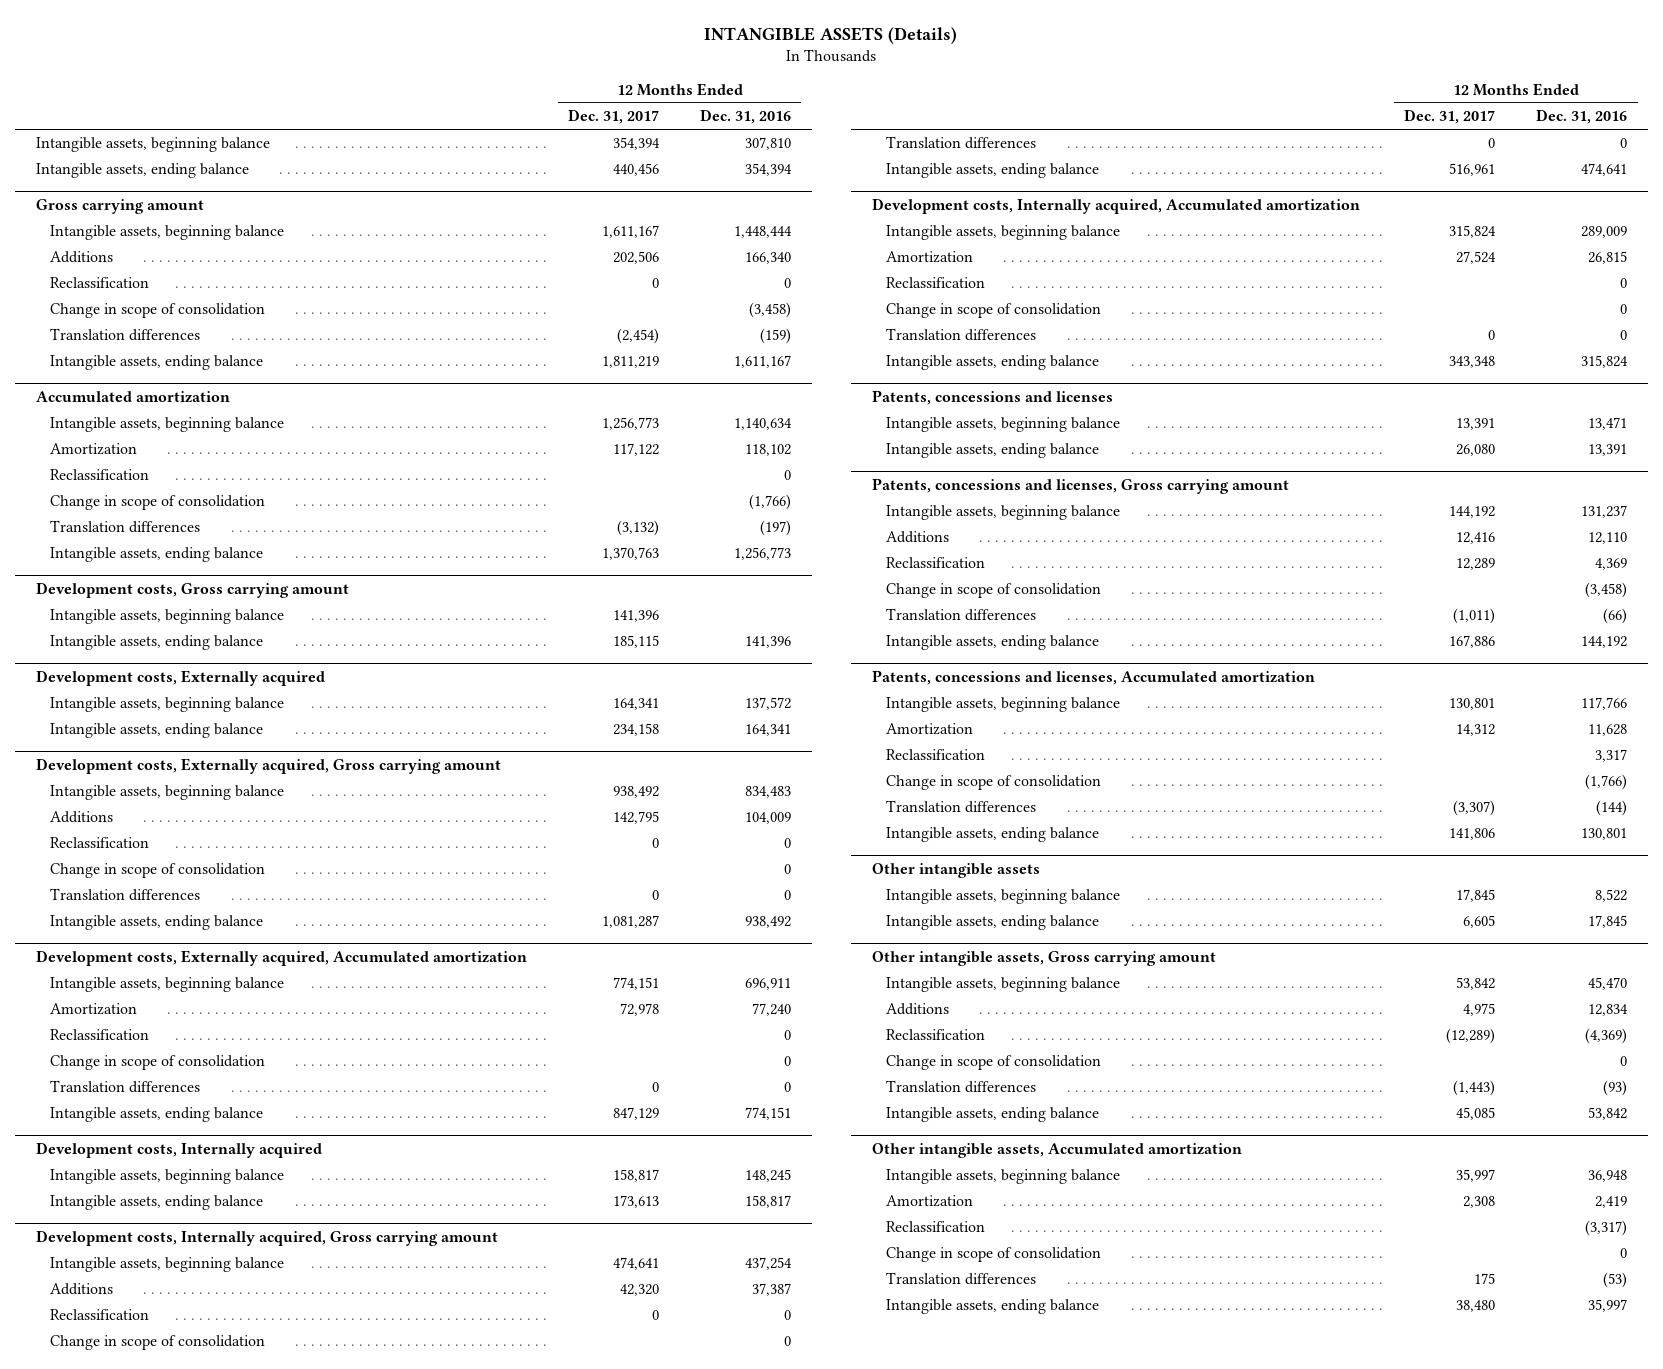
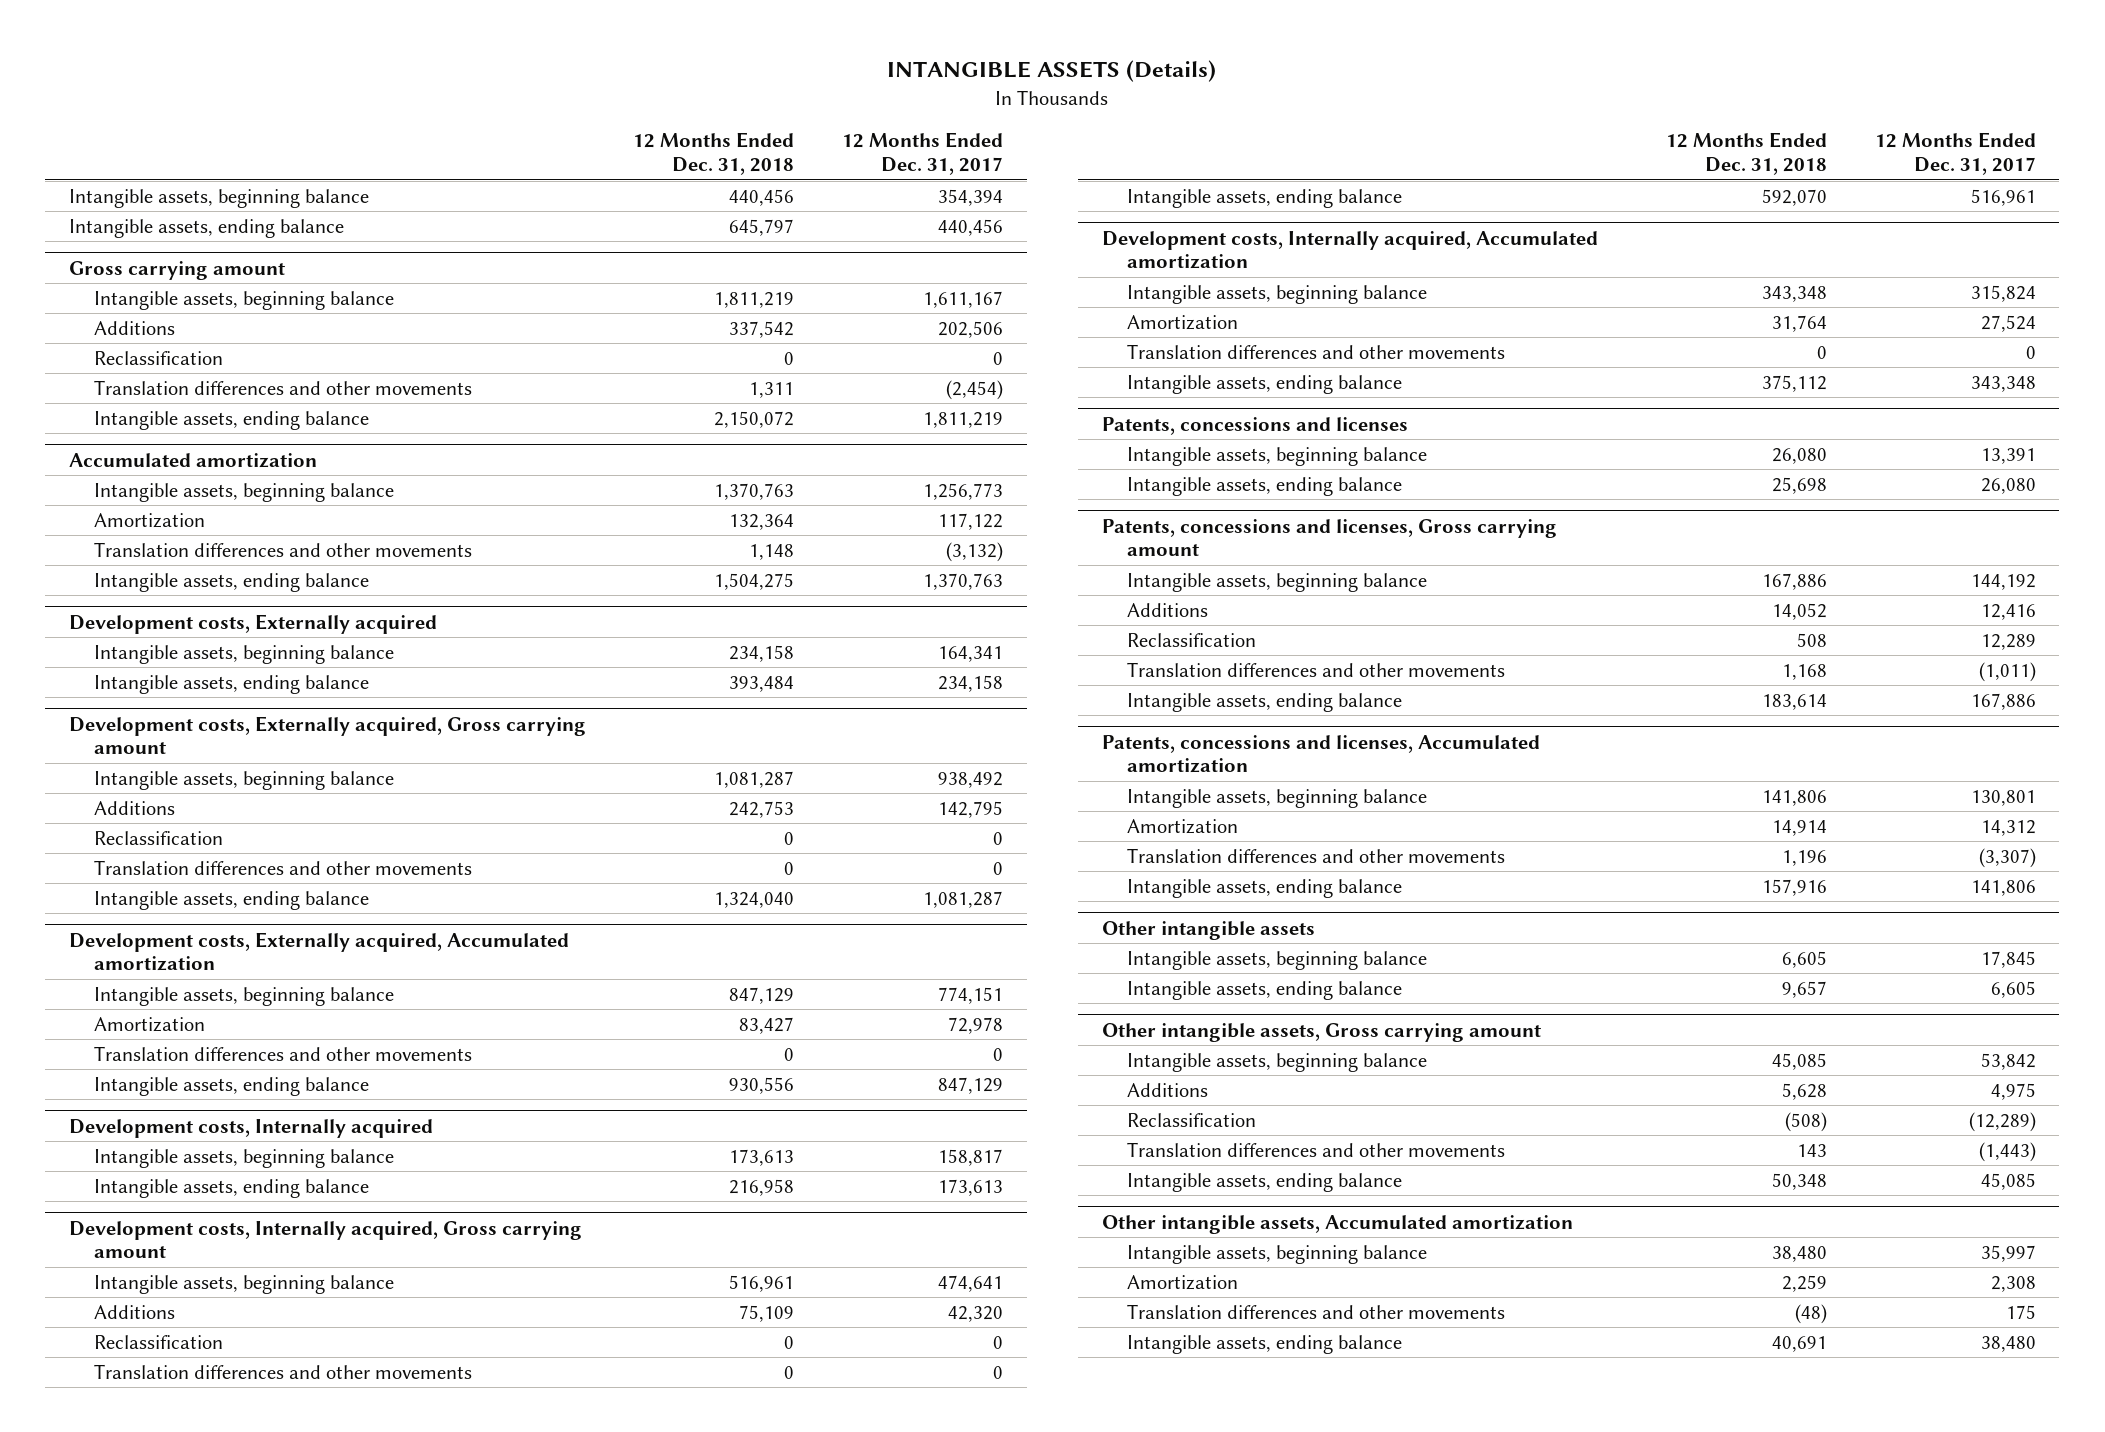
[700,109,792,125] Dec. 31, 2016 -> none
none -> [633,132,795,176] 12 Months Ended Dec. 31, 2018
[49,303,265,319] Change in scope of consolidation -> none
[49,328,200,342] Translation differences -> [93,379,472,395] Translation differences and other movements
[49,469,149,481] Reclassification -> none
[49,495,265,511] Change in scope of consolidation -> none
[49,520,200,534] Translation differences -> [93,541,472,557] Translation differences and other movements
[35,582,349,599] Development costs, Gross carrying amount -> none
[49,609,284,625] Intangible assets, beginning balance -> none
[49,635,263,651] Intangible assets, ending balance -> none
[49,863,265,879] Change in scope of consolidation -> none
[49,888,200,902] Translation differences -> [93,859,472,875] Translation differences and other movements
[49,1029,149,1041] Reclassification -> none
[49,1055,265,1071] Change in scope of consolidation -> none
[49,1080,200,1094] Translation differences -> [93,1045,472,1061] Translation differences and other movements
[49,1335,265,1351] Change in scope of consolidation -> none
[885,136,1036,150] Translation differences -> [93,1363,472,1379] Translation differences and other movements
[885,277,985,289] Reclassification -> none
[885,303,1101,319] Change in scope of consolidation -> none
[885,328,1036,342] Translation differences -> [1126,343,1505,359] Translation differences and other movements
[885,583,1101,599] Change in scope of consolidation -> none
[885,608,1036,622] Translation differences -> [1126,661,1505,677] Translation differences and other movements
[885,749,985,761] Reclassification -> none
[885,775,1101,791] Change in scope of consolidation -> none
[885,800,1036,814] Translation differences -> [1126,847,1505,863] Translation differences and other movements
[885,1055,1101,1071] Change in scope of consolidation -> none
[885,1080,1036,1094] Translation differences -> [1126,1141,1505,1157] Translation differences and other movements
[885,1221,985,1233] Reclassification -> none
[885,1247,1101,1263] Change in scope of consolidation -> none
[885,1272,1036,1286] Translation differences -> [1126,1303,1505,1319] Translation differences and other movements

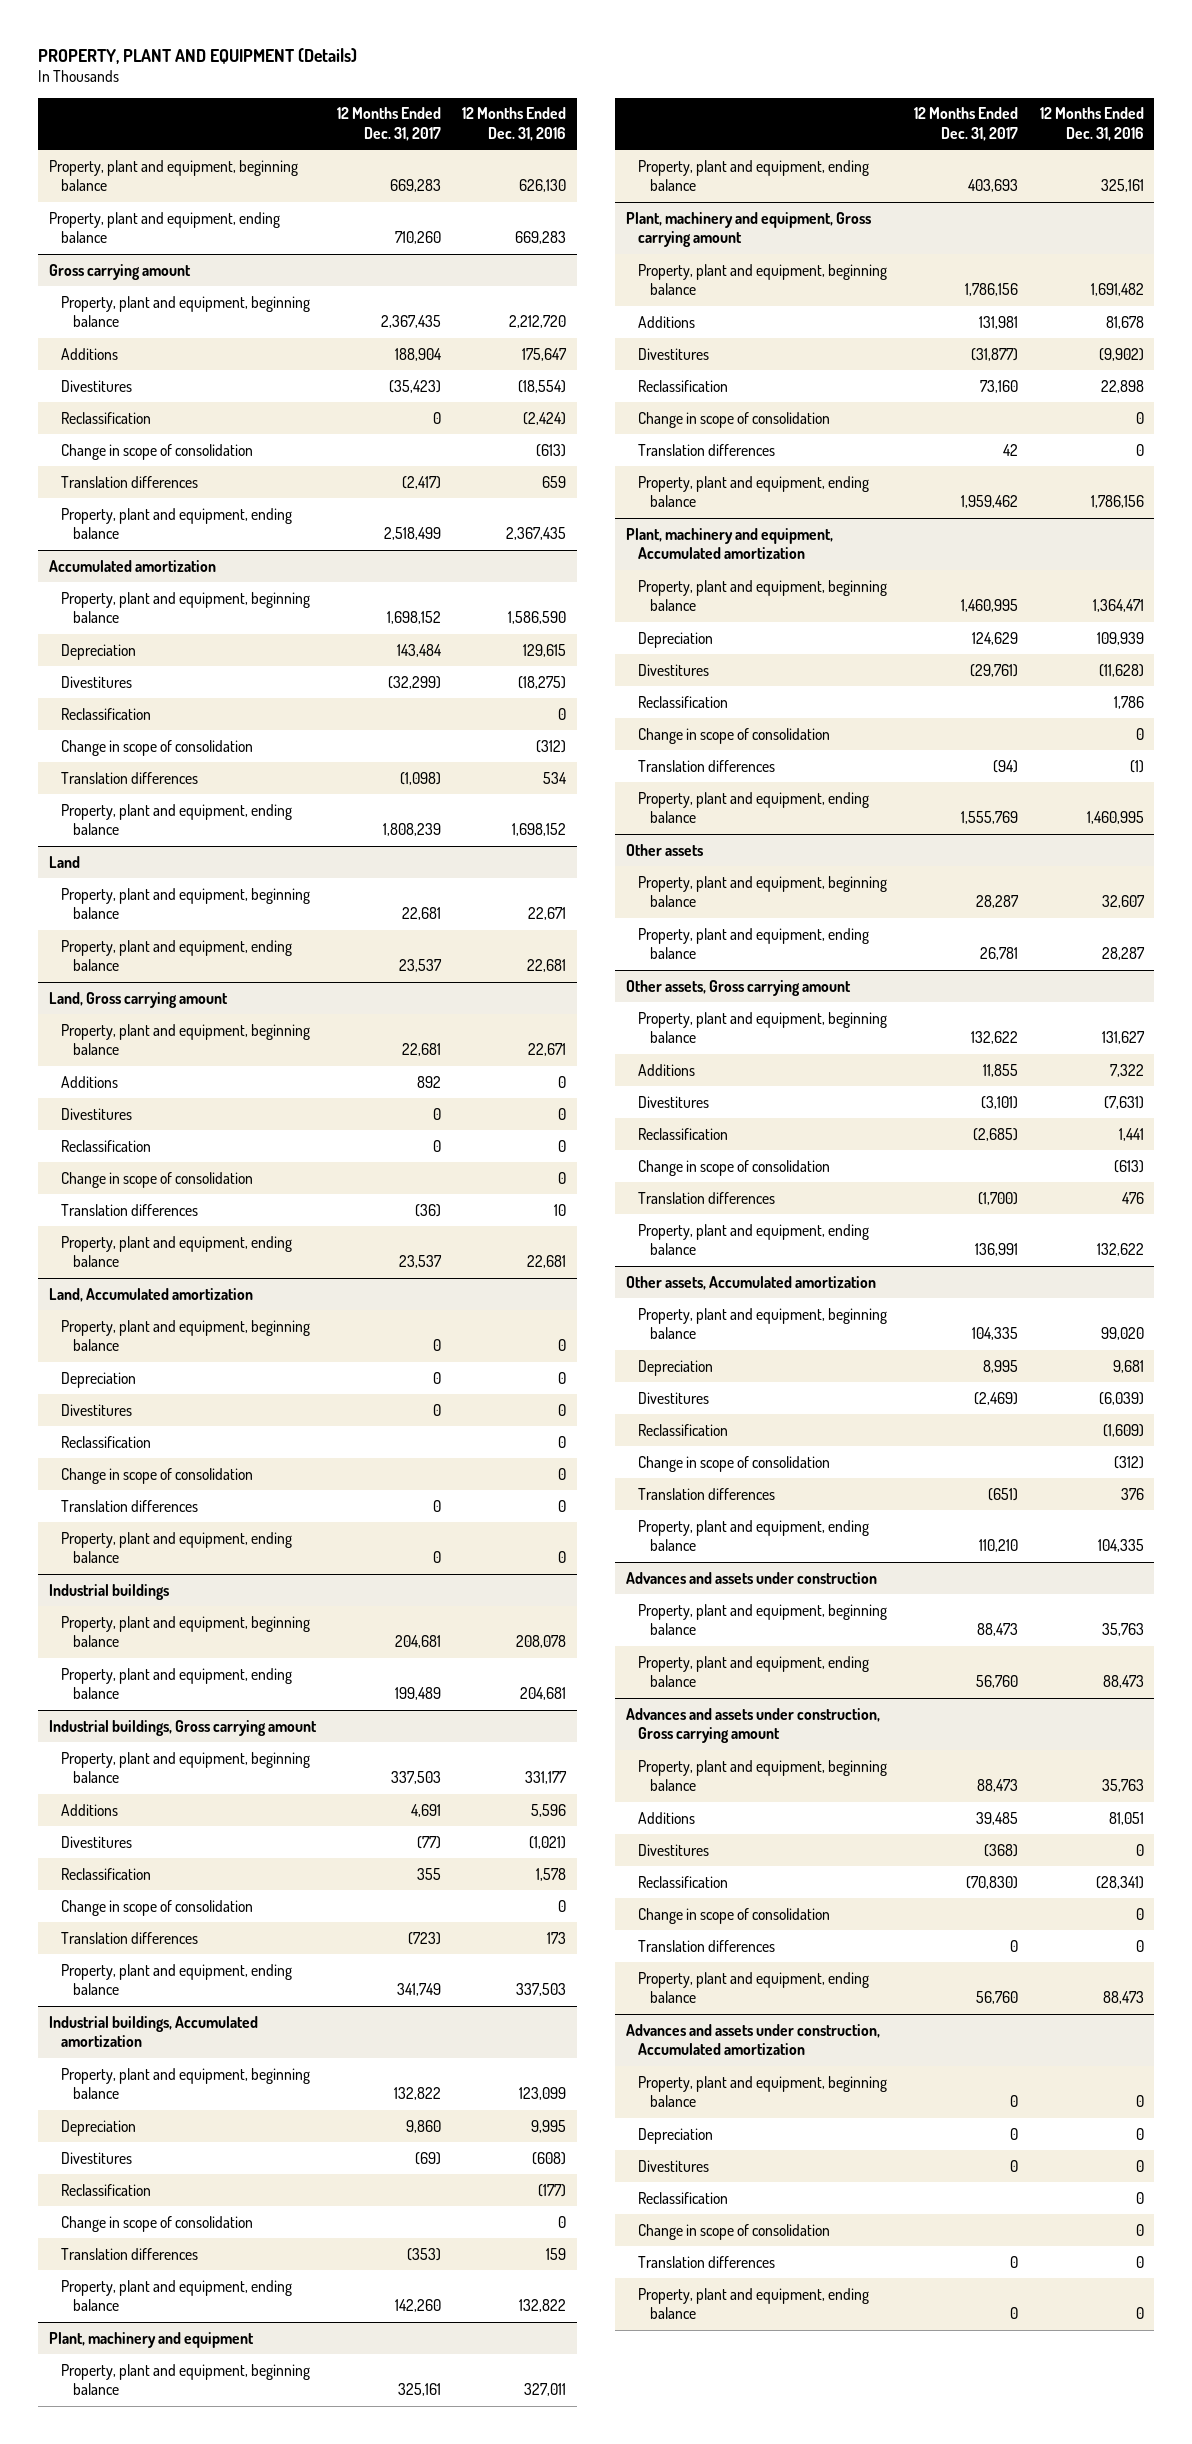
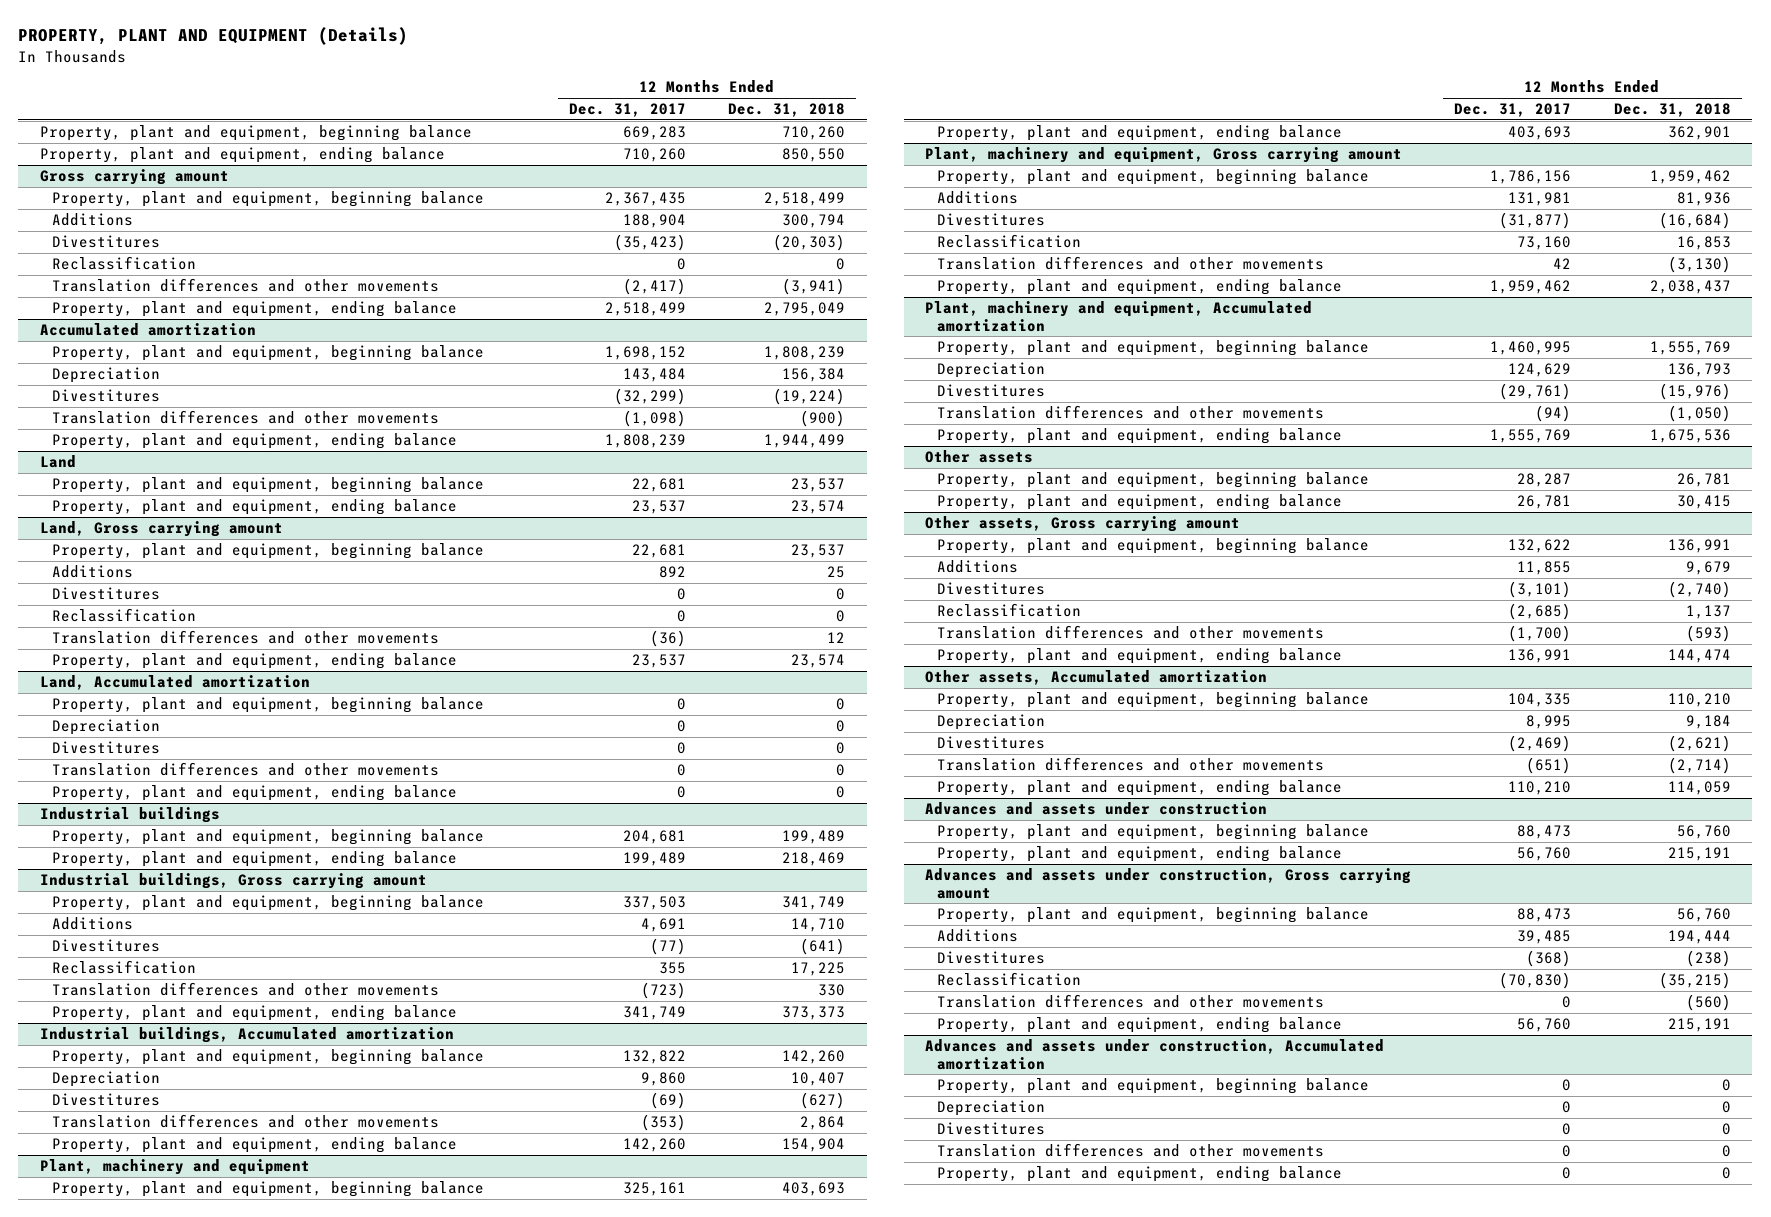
[462,107,567,141] 12 Months Ended Dec. 31, 2016 -> none
none -> [728,102,846,117] Dec. 31, 2018
[60,443,253,460] Change in scope of consolidation -> none
[60,475,198,488] Translation differences -> [51,277,439,292] Translation differences and other movements
[60,707,151,720] Reclassification -> none
[60,739,253,756] Change in scope of consolidation -> none
[60,771,198,784] Translation differences -> [51,409,439,424] Translation differences and other movements
[60,1171,253,1188] Change in scope of consolidation -> none
[60,1203,198,1216] Translation differences -> [51,629,439,644] Translation differences and other movements
[60,1435,151,1448] Reclassification -> none
[60,1467,253,1484] Change in scope of consolidation -> none
[60,1499,198,1512] Translation differences -> [51,761,439,776] Translation differences and other movements
[60,1899,253,1916] Change in scope of consolidation -> none
[60,1931,198,1944] Translation differences -> [51,981,439,996] Translation differences and other movements
[60,2183,151,2196] Reclassification -> none
[60,2215,253,2232] Change in scope of consolidation -> none
[60,2247,198,2260] Translation differences -> [51,1113,439,1128] Translation differences and other movements
[637,411,830,428] Change in scope of consolidation -> none
[637,443,775,456] Translation differences -> [937,255,1325,270] Translation differences and other movements
[637,695,728,708] Reclassification -> none
[637,727,830,744] Change in scope of consolidation -> none
[637,759,775,772] Translation differences -> [937,404,1325,419] Translation differences and other movements
[637,1159,830,1176] Change in scope of consolidation -> none
[637,1191,775,1204] Translation differences -> [937,624,1325,639] Translation differences and other movements
[637,1423,728,1436] Reclassification -> none
[637,1455,830,1472] Change in scope of consolidation -> none
[637,1487,775,1500] Translation differences -> [937,756,1325,771] Translation differences and other movements
[637,1907,830,1924] Change in scope of consolidation -> none
[637,1939,775,1952] Translation differences -> [937,993,1325,1008] Translation differences and other movements
[637,2191,728,2204] Reclassification -> none
[637,2223,830,2240] Change in scope of consolidation -> none
[637,2255,775,2268] Translation differences -> [937,1142,1325,1157] Translation differences and other movements

